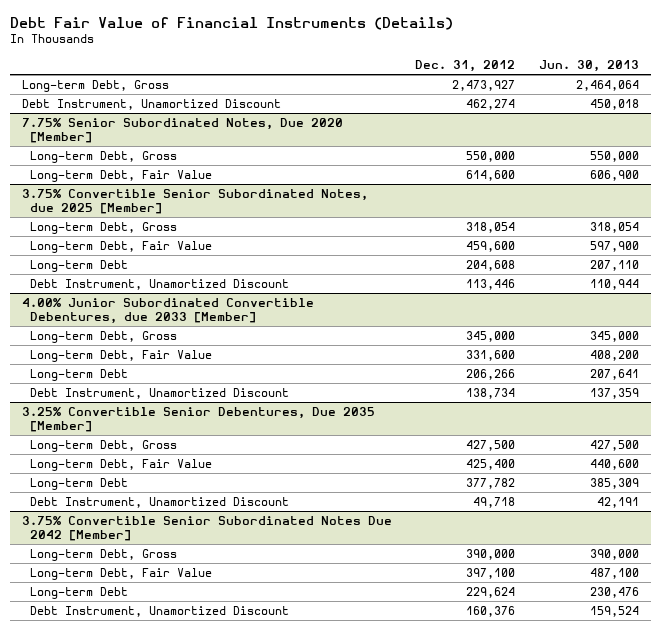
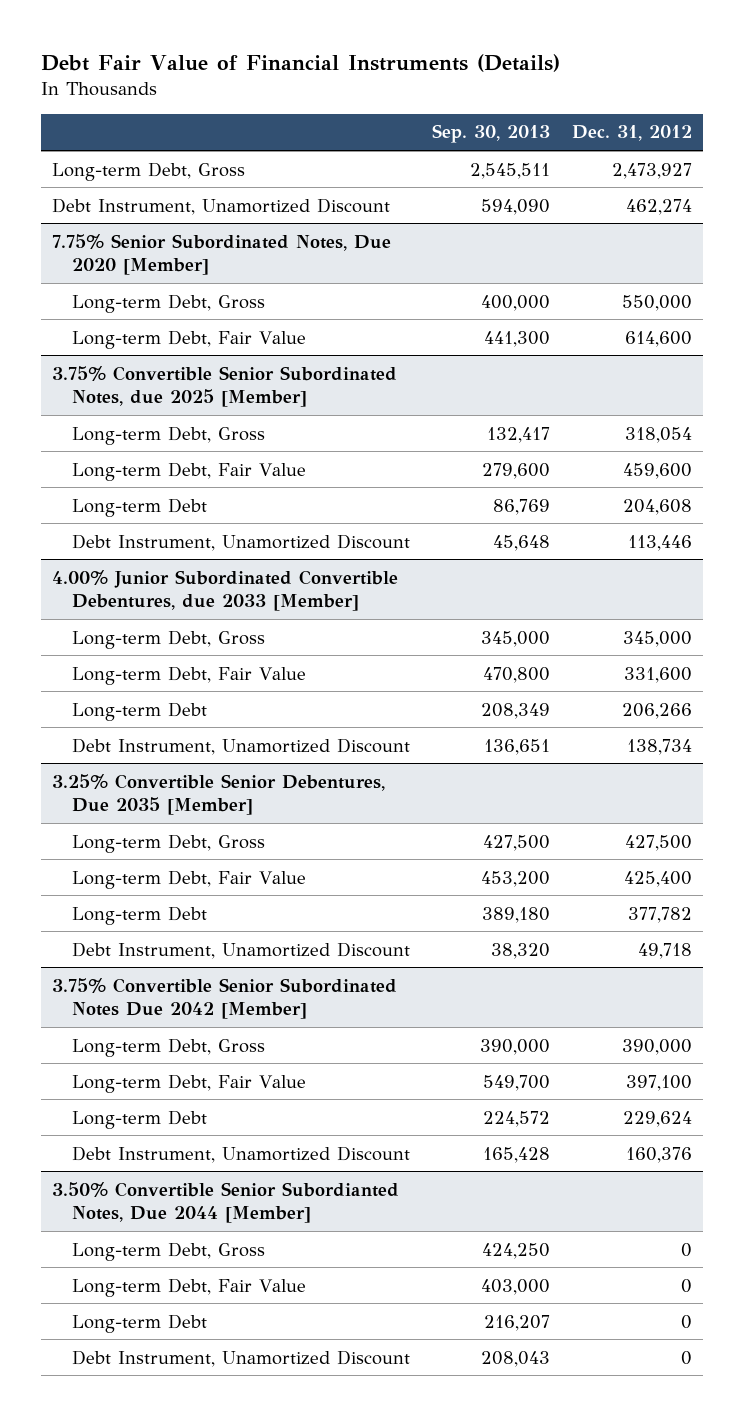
[539,60,640,73] Jun. 30, 2013 -> none
none -> [431,124,550,144] Sep. 30, 2013
none -> [51,1181,399,1223] 3.50% Convertible Senior Subordianted Notes, Due 2044 [Member]
none -> [71,1241,265,1261] Long-term Debt, Gross
none -> [71,1277,306,1297] Long-term Debt, Fair Value
none -> [71,1313,207,1333] Long-term Debt
none -> [71,1349,410,1367] Debt Instrument, Unamortized Discount

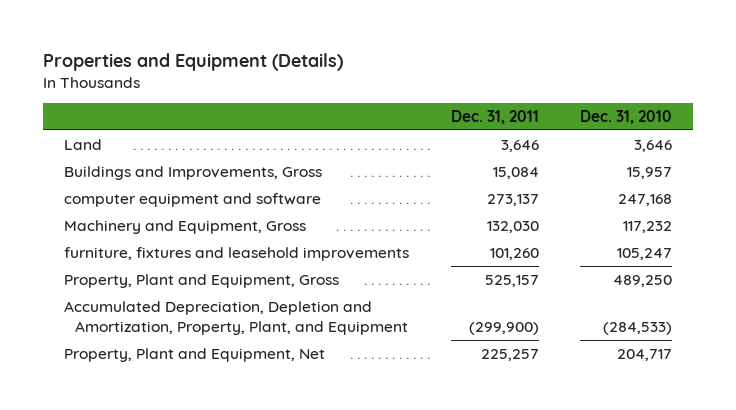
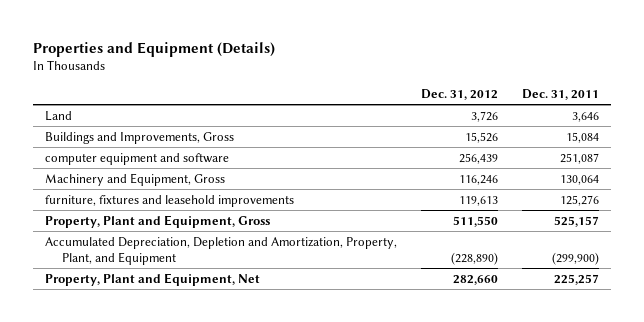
[580,110,673,125] Dec. 31, 2010 -> none
none -> [421,89,499,101] Dec. 31, 2012
[486,193,539,206] 273,137 -> [560,152,600,164] 251,087
[486,220,539,233] 132,030 -> [560,174,600,185] 130,064
[489,247,539,260] 101,260 -> [560,194,600,206] 125,276

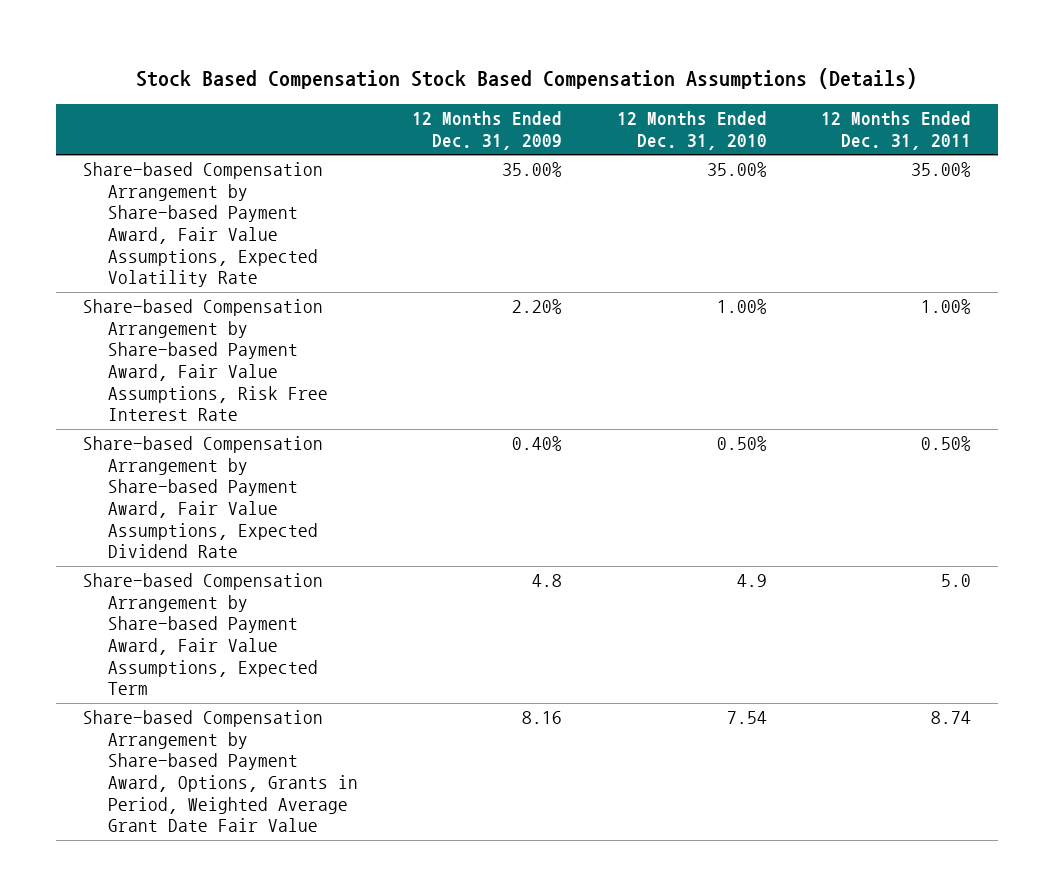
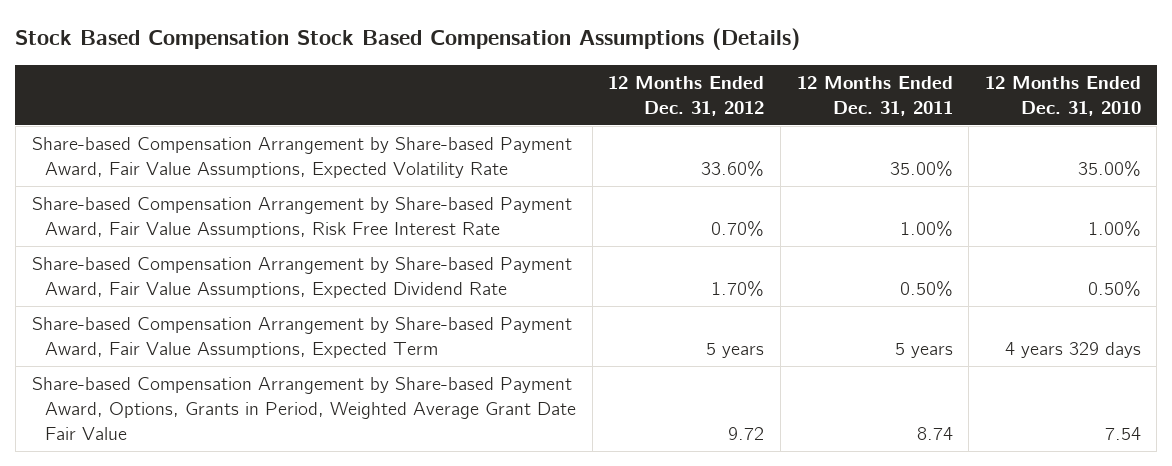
[412,111,563,150] 12 Months Ended Dec. 31, 2009 -> none
none -> [608,75,765,116] 12 Months Ended Dec. 31, 2012
[736,574,767,588] 4.9 -> [1004,342,1141,359] 4 years 329 days
[941,574,972,588] 5.0 -> [894,343,953,359] 5 years

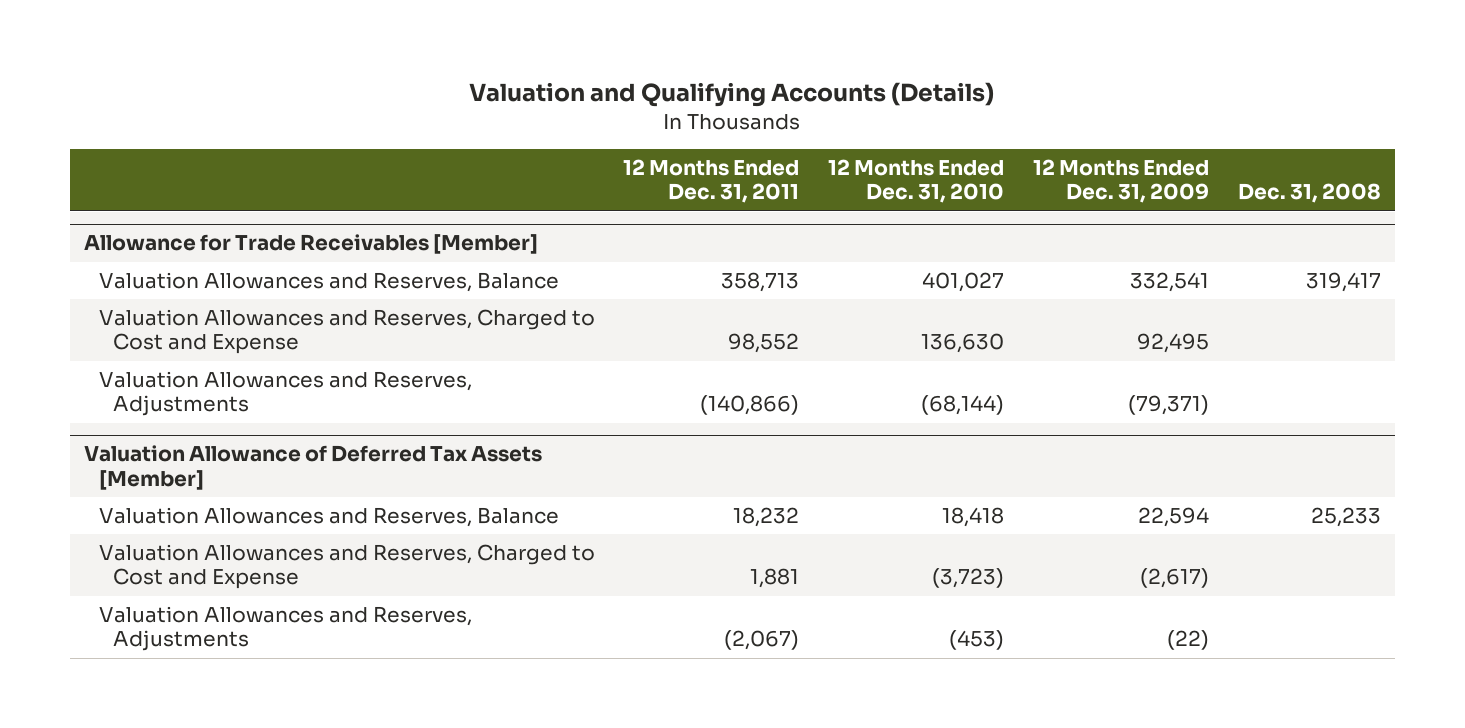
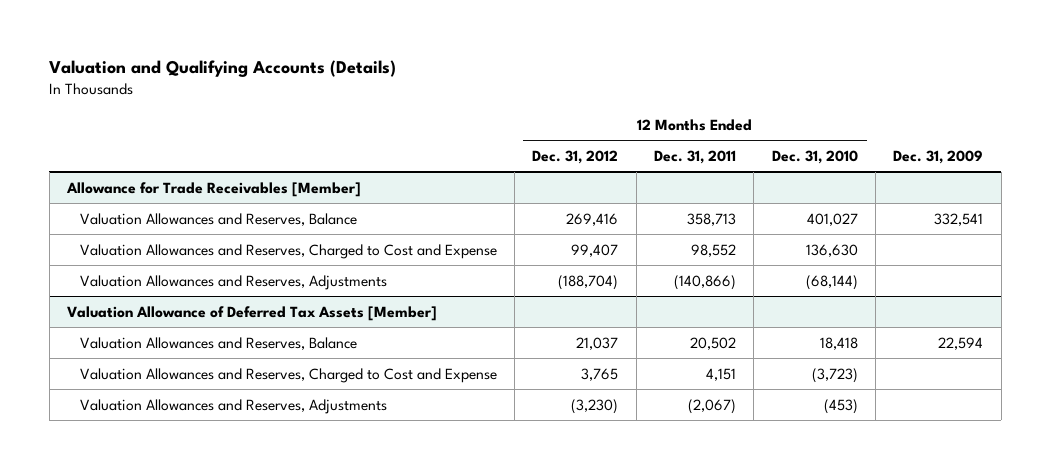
[1032,158,1209,204] 12 Months Ended Dec. 31, 2009 -> none
[1237,183,1381,204] Dec. 31, 2008 -> none
none -> [532,150,619,165] Dec. 31, 2012
none -> [893,150,984,165] Dec. 31, 2009
[733,507,800,528] 18,232 -> [689,336,736,350] 20,502
[750,568,800,589] 1,881 -> [705,367,736,381] 4,151

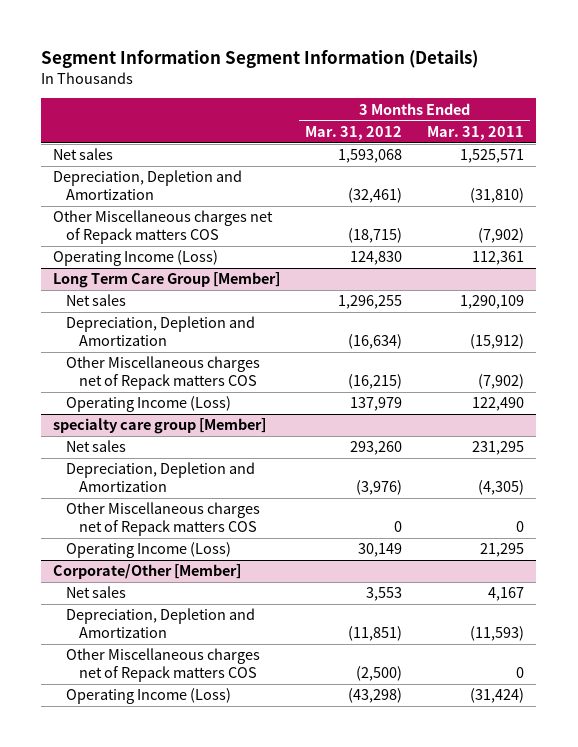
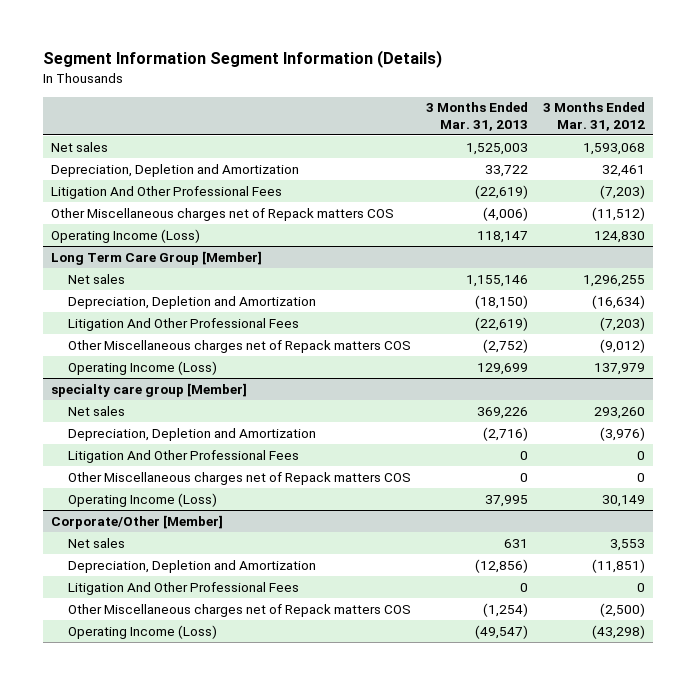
[427,126,525,141] Mar. 31, 2011 -> none
none -> [426,102,529,131] 3 Months Ended Mar. 31, 2013
[348,188,403,204] (32,461) -> [602,164,646,177] 32,461
none -> [50,185,282,199] Litigation And Other Professional Fees
[348,228,403,244] (18,715) -> [592,206,646,221] (11,512)
none -> [67,317,299,331] Litigation And Other Professional Fees
[348,374,403,390] (16,215) -> [600,338,646,353] (9,012)
none -> [67,449,299,463] Litigation And Other Professional Fees
none -> [67,581,299,595] Litigation And Other Professional Fees

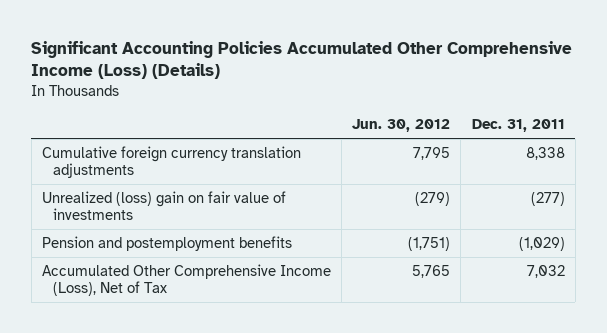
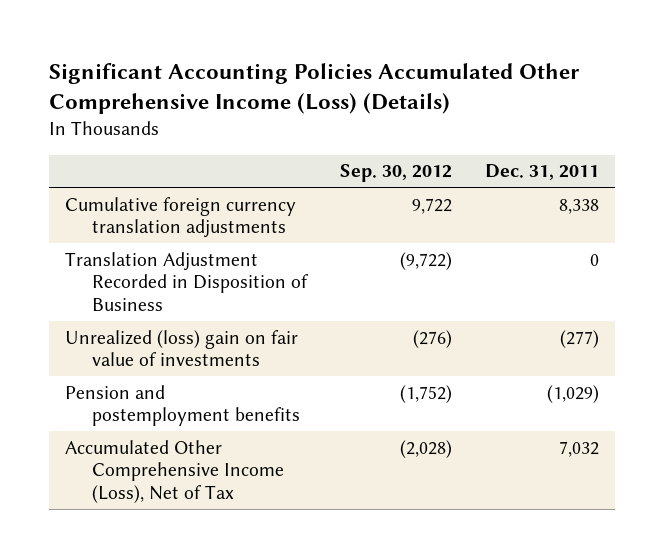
[352,119,451,133] Jun. 30, 2012 -> none
none -> [339,164,452,183] Sep. 30, 2012
none -> [64,251,310,311] Translation Adjustment Recorded in Disposition of Business

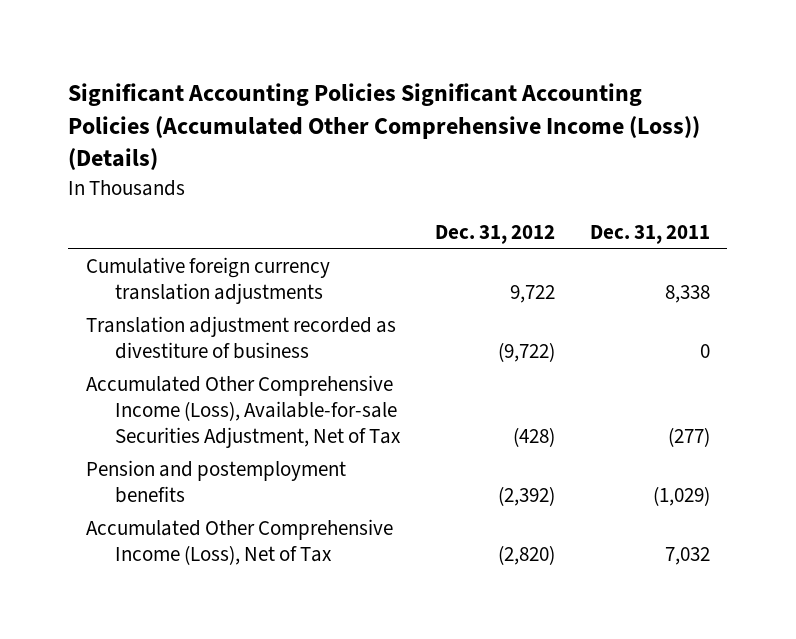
[48,62,580,114] Significant Accounting Policies Accumulated Other Comprehensive Income (Loss) (Details) -> [68,83,701,171] Significant Accounting Policies Significant Accounting Policies (Accumulated Other Comprehensive Income (Loss)) (Details)
[339,164,452,183] Sep. 30, 2012 -> none
none -> [435,225,556,245] Dec. 31, 2012
[64,251,310,311] Translation Adjustment Recorded in Disposition of Business -> [85,316,396,360] Translation adjustment recorded as divestiture of business
[64,329,298,367] Unrealized (loss) gain on fair value of investments -> [85,375,402,449] Accumulated Other Comprehensive Income (Loss), Available-for-sale Securities Adjustment, Net of Tax

